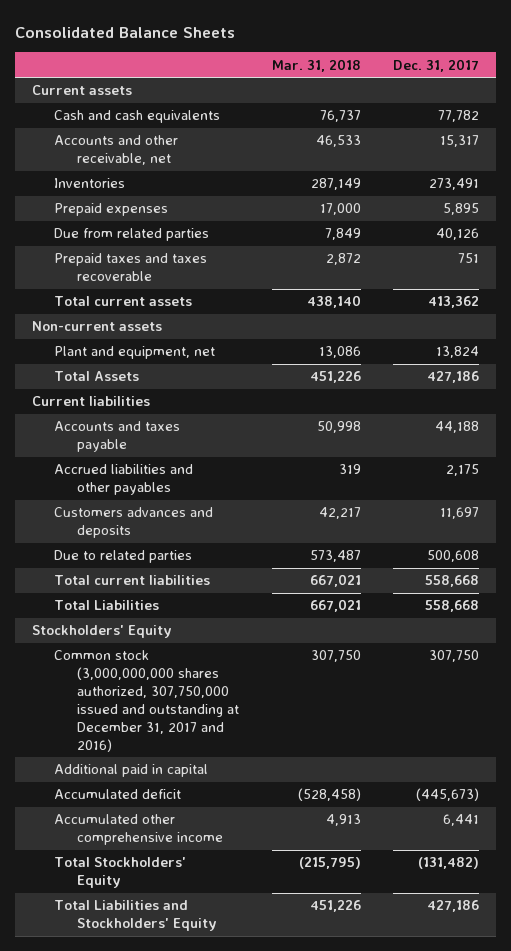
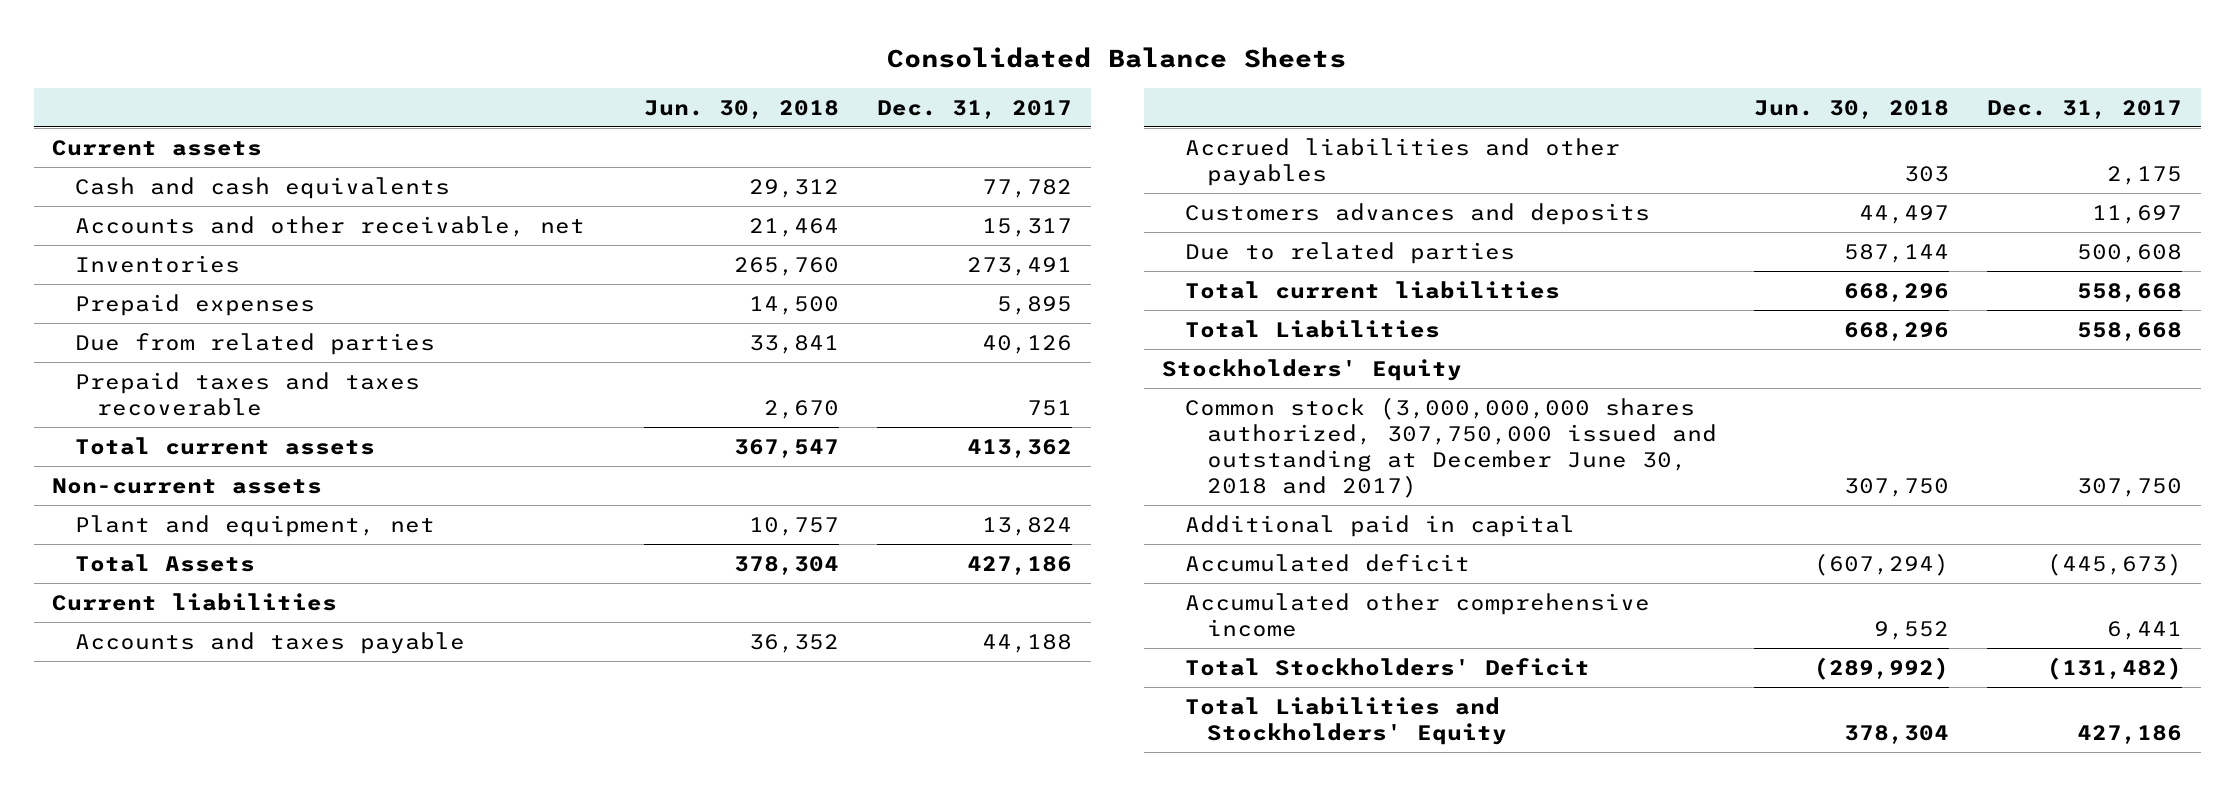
[271,58,361,72] Mar. 31, 2018 -> none
none -> [644,99,840,119] Jun. 30, 2018
[54,650,239,752] Common stock (3,000,000,000 shares authorized, 307,750,000 issued and outstanding at December 31, 2017 and 2016) -> [1184,396,1717,499] Common stock (3,000,000,000 shares authorized, 307,750,000 issued and outstanding at December June 30, 2018 and 2017)
[54,857,187,889] Total Stockholders' Equity -> [1184,657,1590,676] Total Stockholders' Deficit

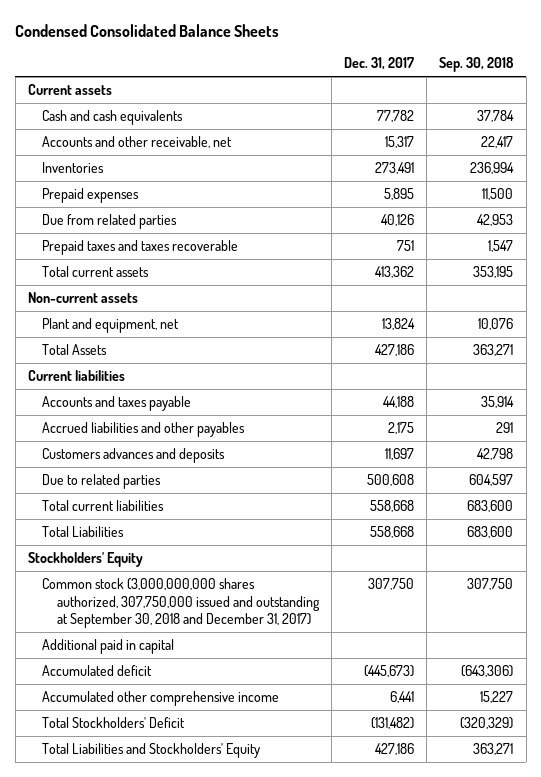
[887,46,1347,68] Consolidated Balance Sheets -> [15,23,280,37] Condensed Consolidated Balance Sheets
[644,99,840,119] Jun. 30, 2018 -> none
none -> [439,57,515,73] Sep. 30, 2018
[1184,396,1717,499] Common stock (3,000,000,000 shares authorized, 307,750,000 issued and outstanding at December June 30, 2018 and 2017) -> [42,578,320,629] Common stock (3,000,000,000 shares authorized, 307,750,000 issued and outstanding at September 30, 2018 and December 31, 2017)

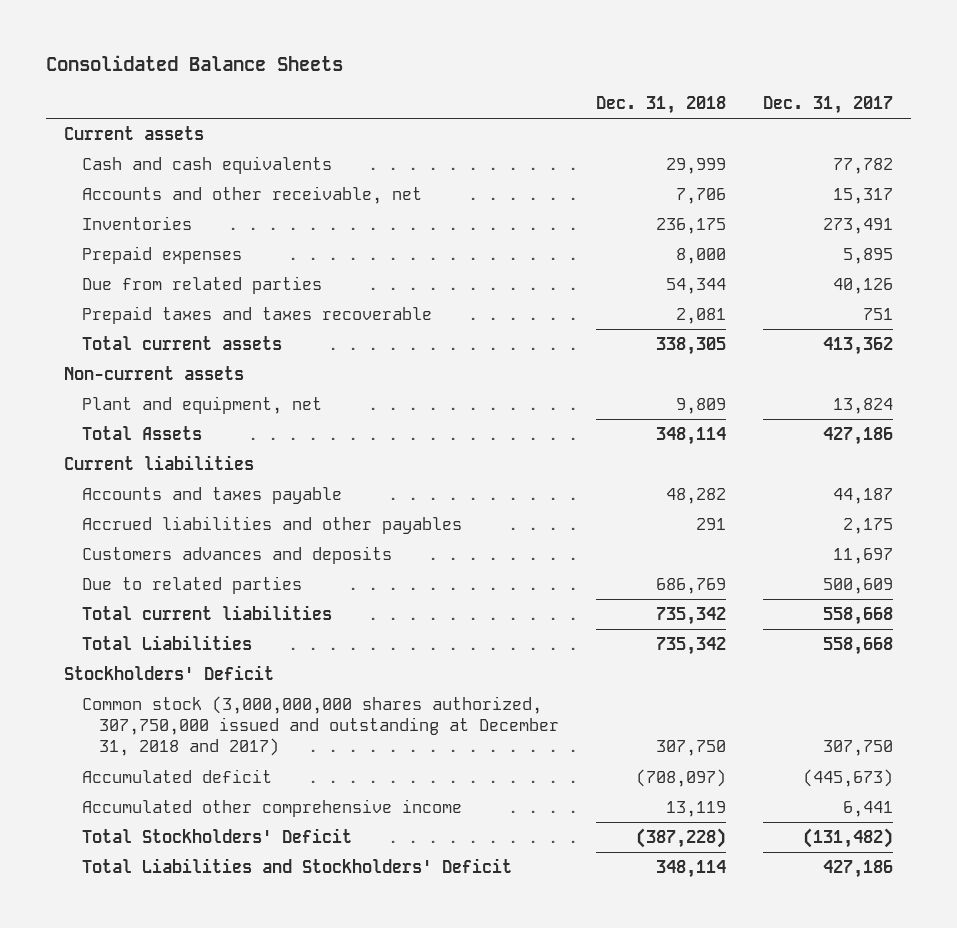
[15,23,280,37] Condensed Consolidated Balance Sheets -> [45,55,343,72] Consolidated Balance Sheets
[439,57,515,73] Sep. 30, 2018 -> none
none -> [596,96,727,115] Dec. 31, 2018
[383,396,415,409] 44,188 -> [832,487,893,504] 44,187
[367,474,415,487] 500,608 -> [822,577,893,594] 500,609
[42,639,175,655] Additional paid in capital -> none
[27,552,143,568] Stockholders' Equity -> [63,664,274,680] Stockholders' Deficit
[42,578,320,629] Common stock (3,000,000,000 shares authorized, 307,750,000 issued and outstanding at September 30, 2018 and December 31, 2017) -> [81,695,560,757] Common stock (3,000,000,000 shares authorized, 307,750,000 issued and outstanding at December 31, 2018 and 2017)
[42,743,261,759] Total Liabilities and Stockholders' Equity -> [81,857,512,873] Total Liabilities and Stockholders' Deficit

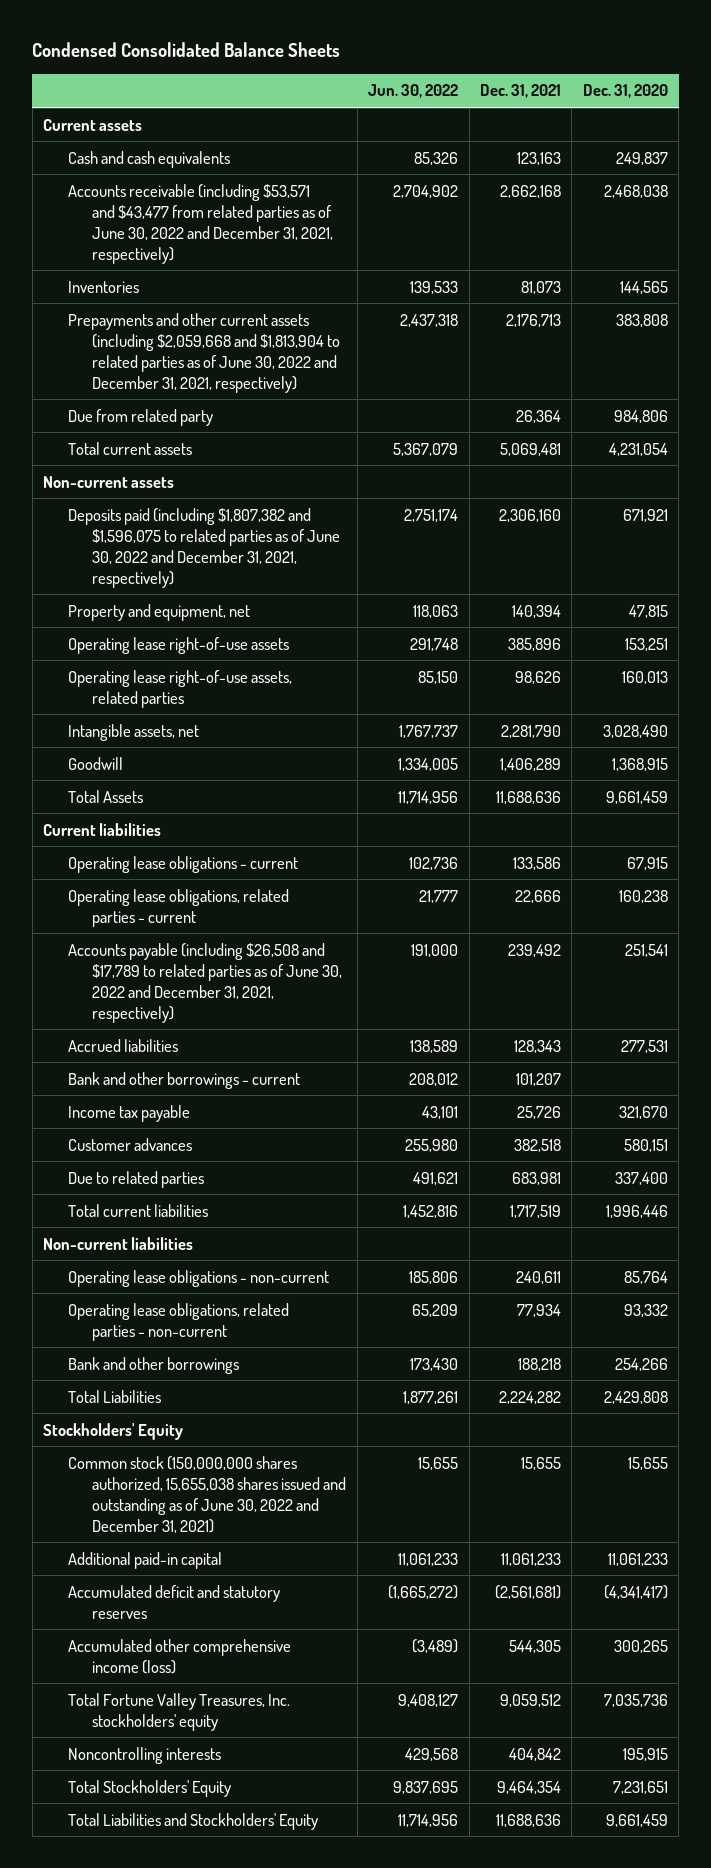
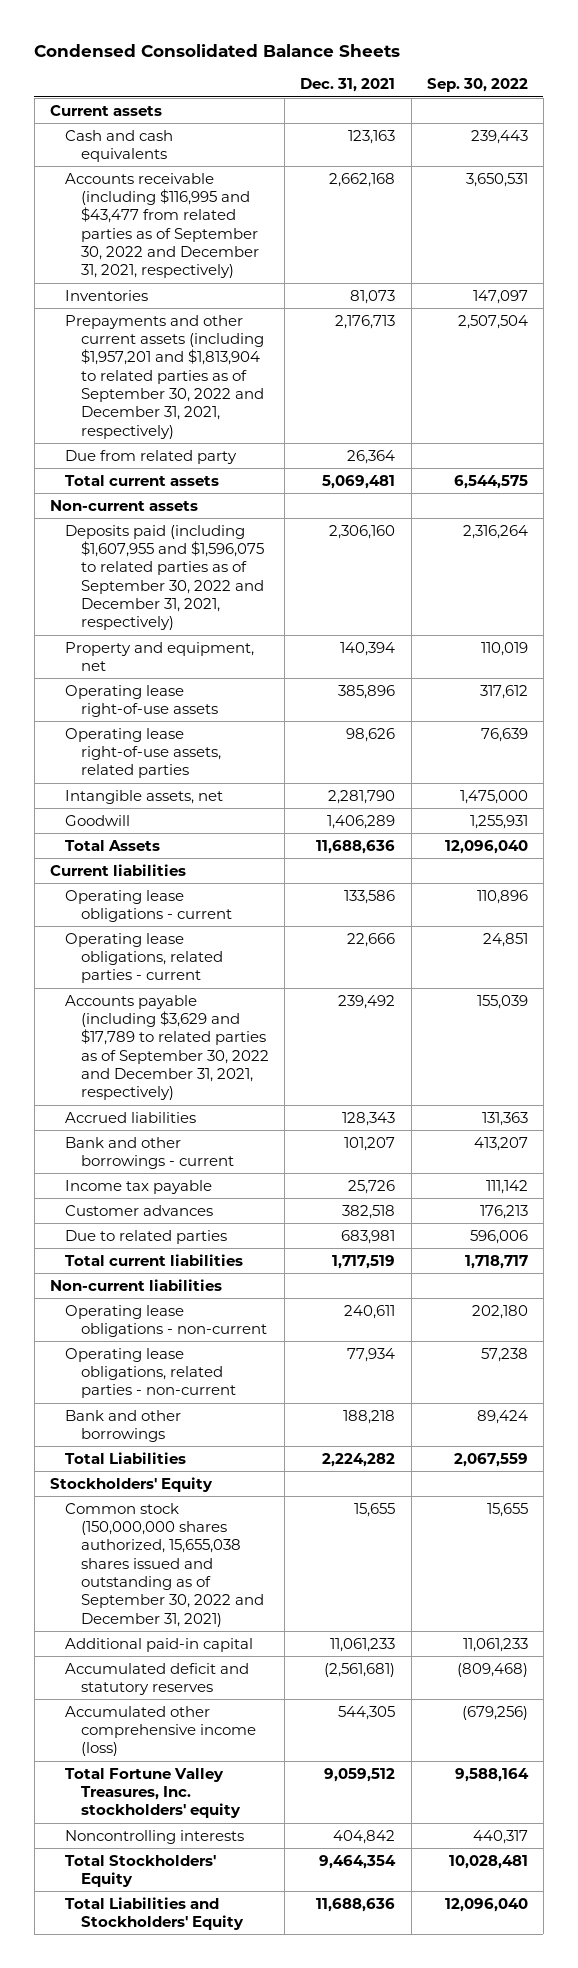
[368,84,459,99] Jun. 30, 2022 -> none
[582,84,668,99] Dec. 31, 2020 -> none
none -> [426,78,528,93] Sep. 30, 2022
[67,183,334,264] Accounts receivable (including $53,571 and $43,477 from related parties as of June 30, 2022 and December 31, 2021, respectively) -> [65,172,259,279] Accounts receivable (including $116,995 and $43,477 from related parties as of September 30, 2022 and December 31, 2021, respectively)
[67,312,341,393] Prepayments and other current assets (including $2,059,668 and $1,813,904 to related parties as of June 30, 2022 and December 31, 2021, respectively) -> [65,314,264,439] Prepayments and other current assets (including $1,957,201 and $1,813,904 to related parties as of September 30, 2022 and December 31, 2021, respectively)
[67,507,341,588] Deposits paid (including $1,807,382 and $1,596,075 to related parties as of June 30, 2022 and December 31, 2021, respectively) -> [65,524,264,631] Deposits paid (including $1,607,955 and $1,596,075 to related parties as of September 30, 2022 and December 31, 2021, respectively)
[67,942,343,1023] Accounts payable (including $26,508 and $17,789 to related parties as of June 30, 2022 and December 31, 2021, respectively) -> [65,994,269,1101] Accounts payable (including $3,629 and $17,789 to related parties as of September 30, 2022 and December 31, 2021, respectively)
[67,1455,347,1533] Common stock (150,000,000 shares authorized, 15,655,038 shares issued and outstanding as of June 30, 2022 and December 31, 2021) -> [65,1502,264,1627] Common stock (150,000,000 shares authorized, 15,655,038 shares issued and outstanding as of September 30, 2022 and December 31, 2021)

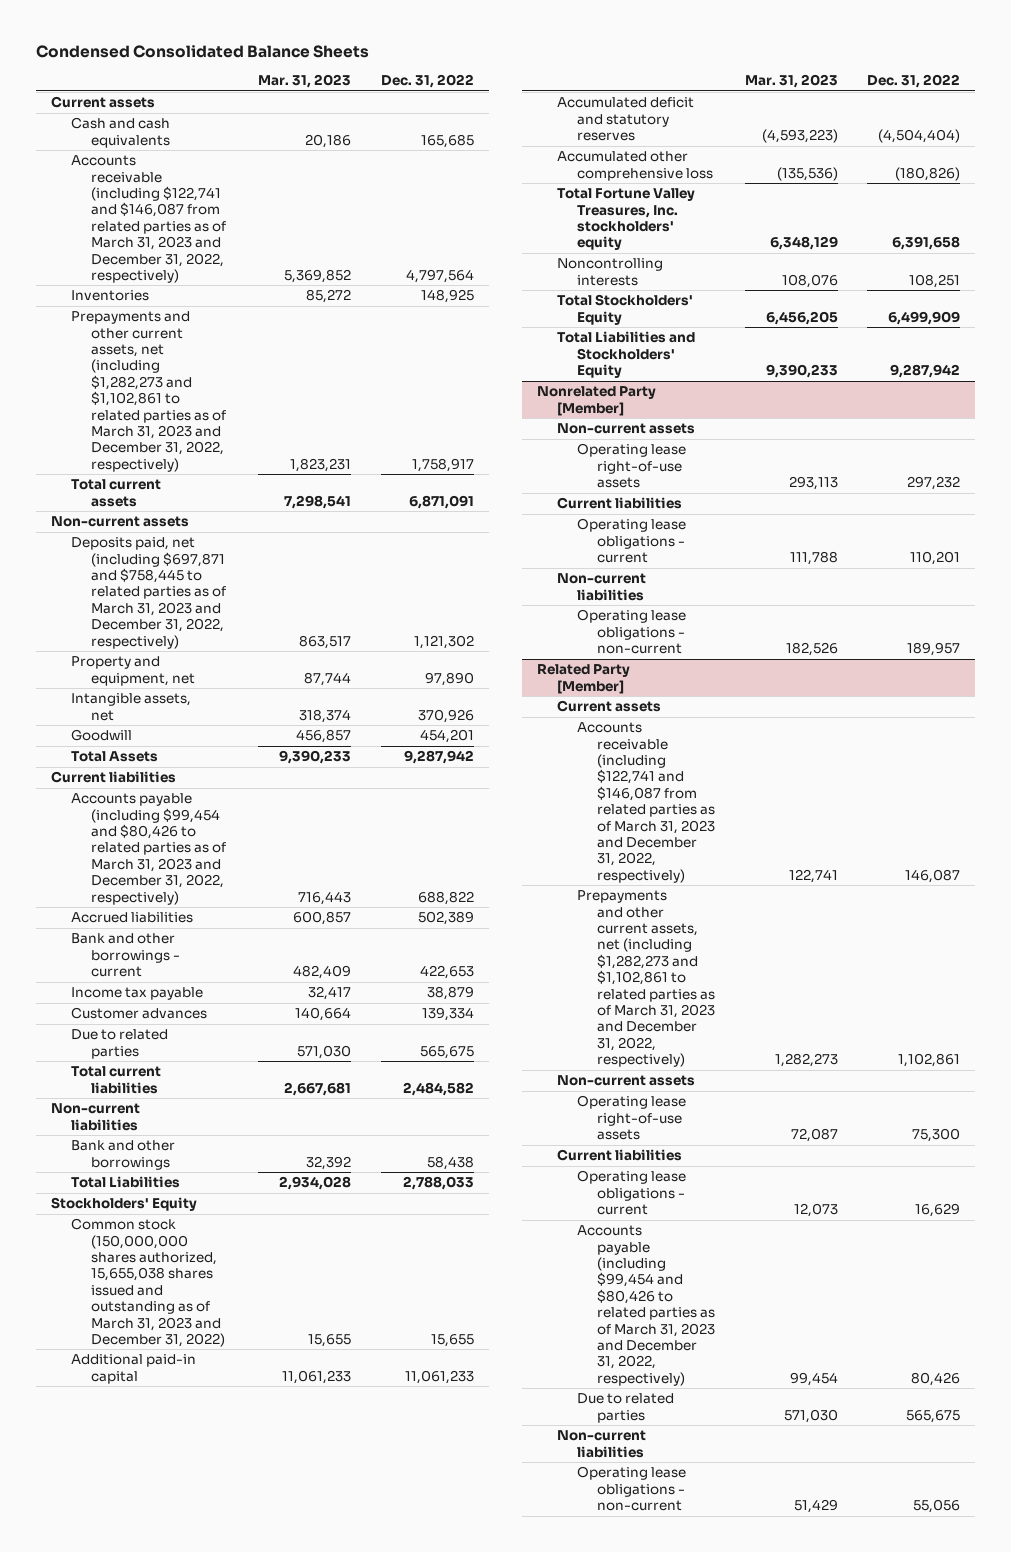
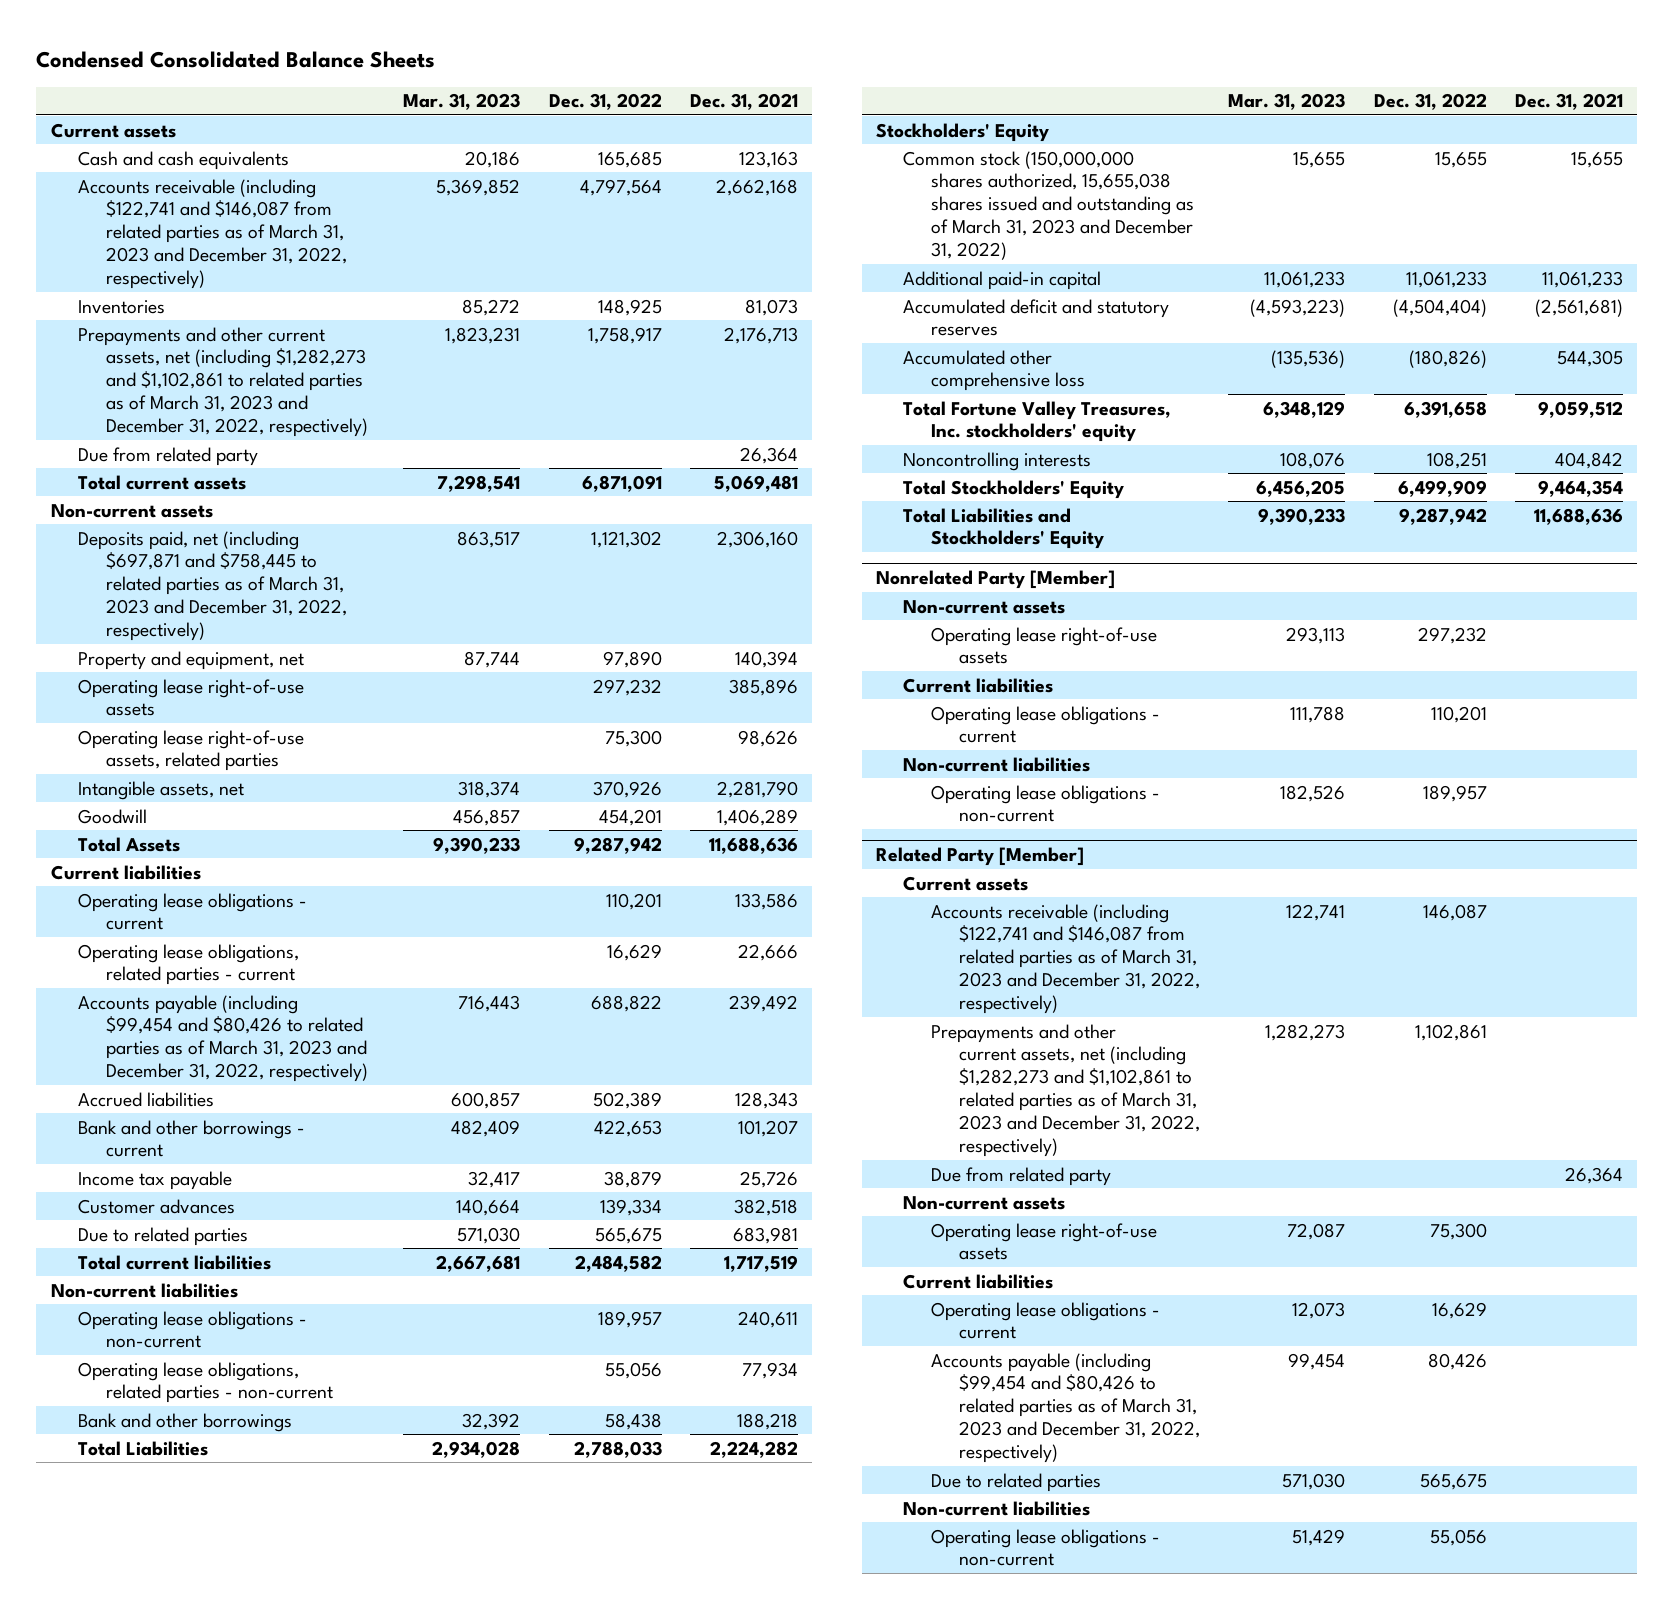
none -> [690,93,799,111] Dec. 31, 2021
none -> [78,446,259,466] Due from related party
none -> [78,678,305,717] Operating lease right-of-use assets
none -> [78,729,305,772] Operating lease right-of-use assets, related parties
none -> [78,892,308,931] Operating lease obligations - current
none -> [78,943,300,986] Operating lease obligations, related parties - current
none -> [78,1310,308,1349] Operating lease obligations - non-current
none -> [78,1361,333,1404] Operating lease obligations, related parties - non-current
none -> [931,1166,1112,1186] Due from related party

